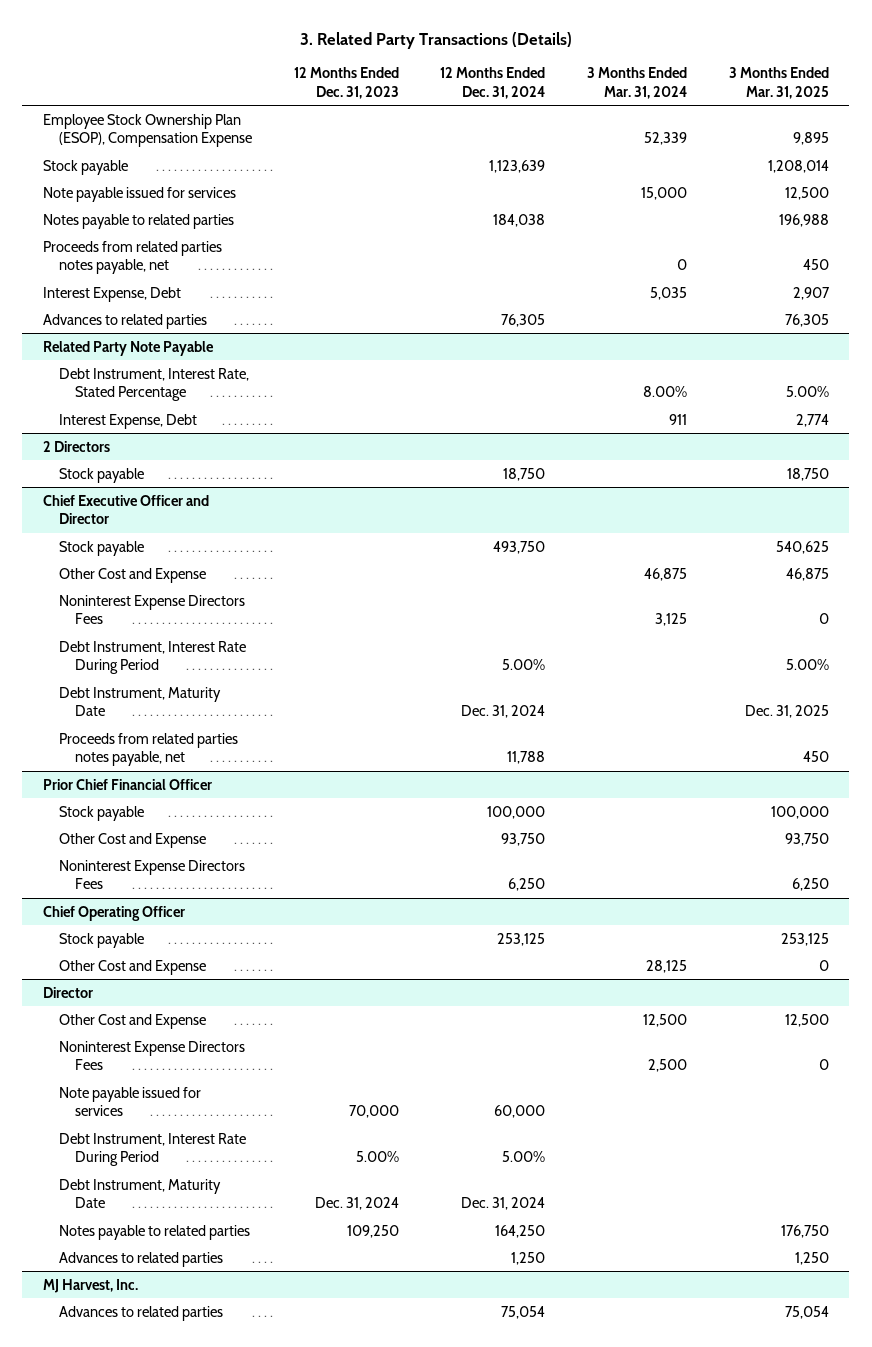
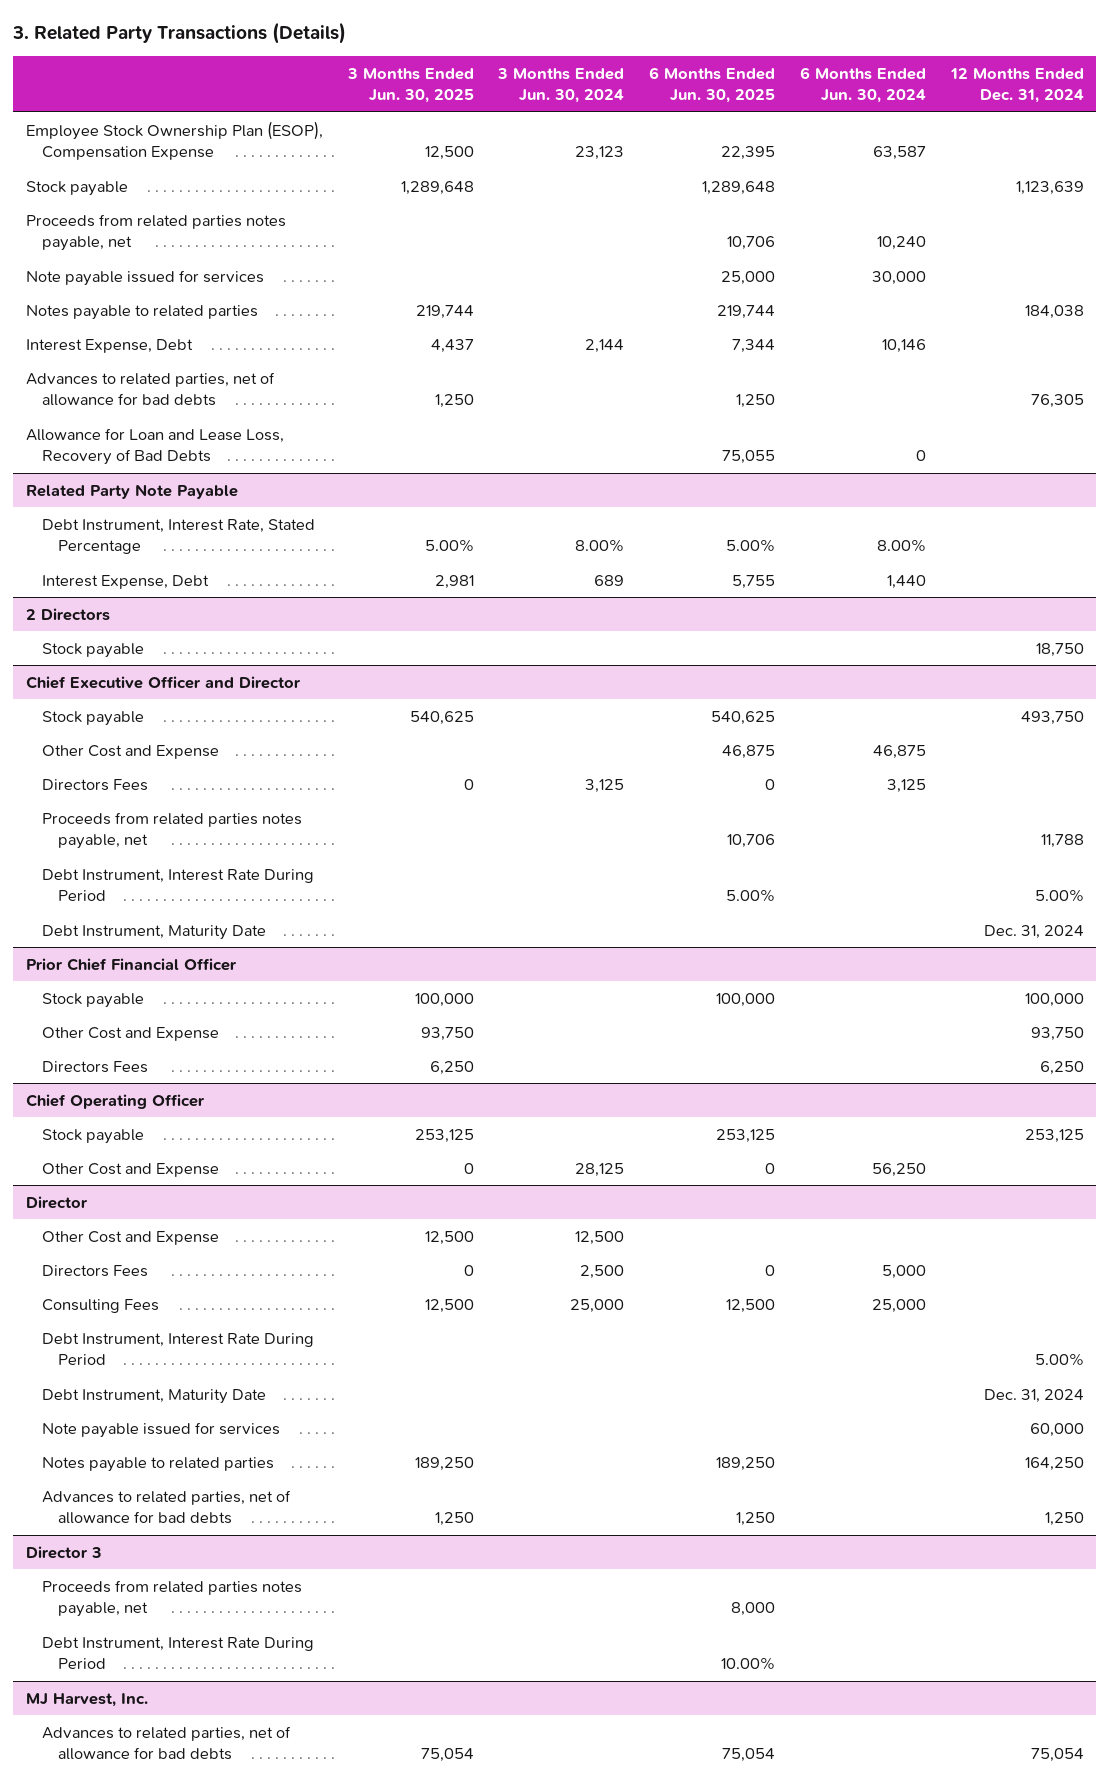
[293,67,399,99] 12 Months Ended Dec. 31, 2023 -> none
[586,67,687,99] 3 Months Ended Mar. 31, 2024 -> none
[728,67,829,99] 3 Months Ended Mar. 31, 2025 -> none
none -> [346,68,474,104] 3 Months Ended Jun. 30, 2025
none -> [497,68,625,104] 3 Months Ended Jun. 30, 2024
none -> [649,67,776,104] 6 Months Ended Jun. 30, 2025
none -> [800,67,927,104] 6 Months Ended Jun. 30, 2024
[43,240,223,275] Proceeds from related parties notes payable, net -> [25,213,286,252] Proceeds from related parties notes payable, net
[43,313,208,329] Advances to related parties -> [25,371,275,407] Advances to related parties, net of allowance for bad debts
none -> [25,427,284,466] Allowance for Loan and Lease Loss, Recovery of Bad Debts
[58,594,245,625] Noninterest Expense Directors Fees -> [41,778,148,791] Directors Fees
[58,732,238,767] Proceeds from related parties notes payable, net -> [41,811,302,850] Proceeds from related parties notes payable, net
[58,859,245,890] Noninterest Expense Directors Fees -> [41,1060,148,1073] Directors Fees
[58,1040,245,1071] Noninterest Expense Directors Fees -> [41,1264,148,1277] Directors Fees
none -> [41,1298,159,1313] Consulting Fees
[58,1086,201,1117] Note payable issued for services -> [41,1421,280,1438] Note payable issued for services
[58,1251,223,1267] Advances to related parties -> [41,1489,291,1525] Advances to related parties, net of allowance for bad debts
none -> [25,1545,102,1559] Director 3
none -> [41,1579,302,1618] Proceeds from related parties notes payable, net
none -> [41,1636,314,1670] Debt Instrument, Interest Rate During Period
[58,1305,223,1321] Advances to related parties -> [41,1725,291,1761] Advances to related parties, net of allowance for bad debts

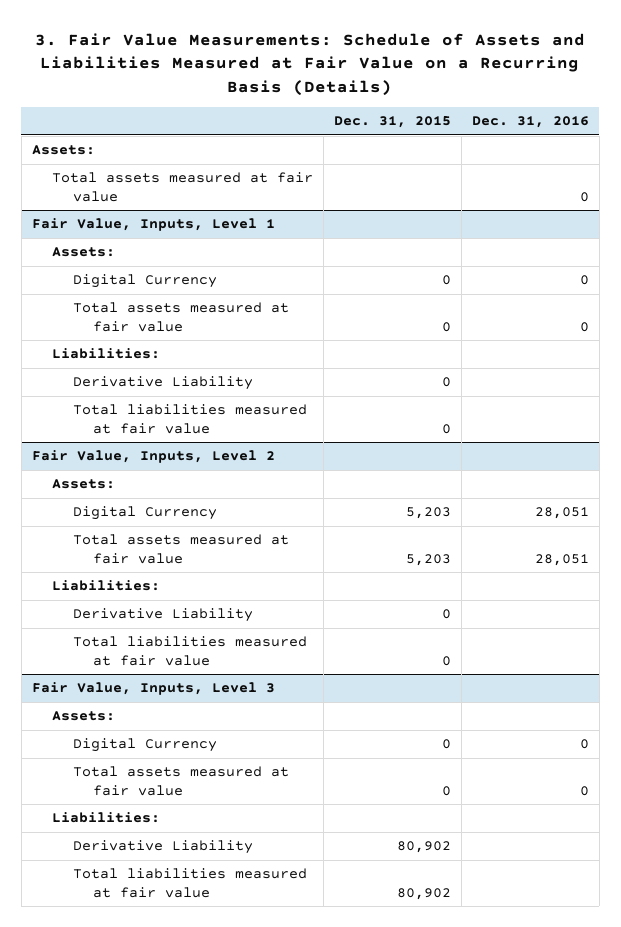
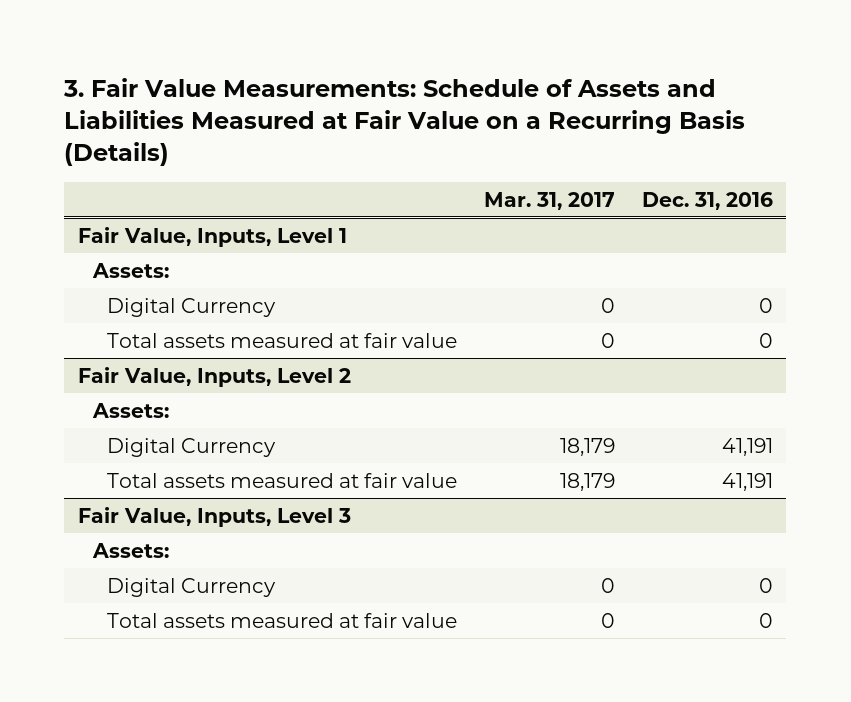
[334,116,452,129] Dec. 31, 2015 -> none
none -> [484,191,616,210] Mar. 31, 2017
[31,145,95,156] Assets: -> none
[52,172,314,202] Total assets measured at fair value -> none
[52,348,161,360] Liabilities: -> none
[72,376,253,391] Derivative Liability -> none
[72,404,307,434] Total liabilities measured at fair value -> none
[52,580,161,592] Liabilities: -> none
[72,608,253,623] Derivative Liability -> none
[72,636,307,666] Total liabilities measured at fair value -> none
[534,507,589,520] 28,051 -> [721,437,773,456] 41,191
[534,553,589,566] 28,051 -> [721,472,773,491] 41,191
[52,812,161,824] Liabilities: -> none
[72,840,253,855] Derivative Liability -> none
[72,868,307,898] Total liabilities measured at fair value -> none

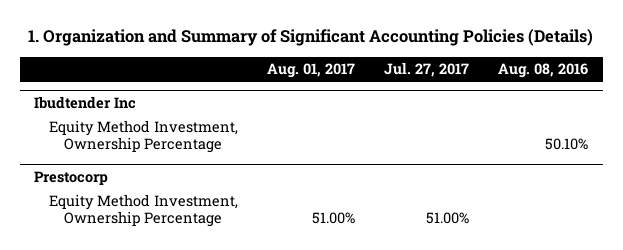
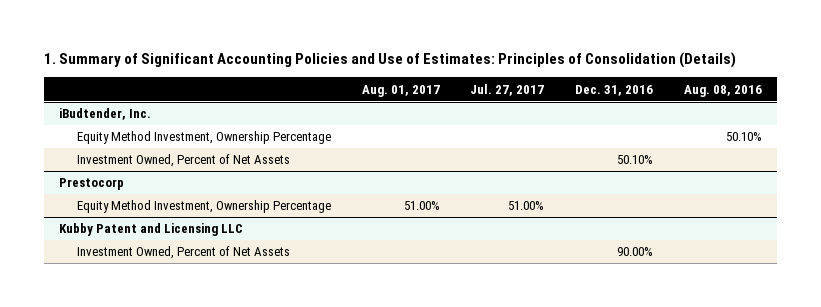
[28,29,594,47] 1. Organization and Summary of Significant Accounting Policies (Details) -> [43,52,736,69] 1. Summary of Significant Accounting Policies and Use of Estimates: Principles of Consolidation (Details)
none -> [575,84,654,96] Dec. 31, 2016
[34,95,137,109] Ibudtender Inc -> [59,108,152,121] iBudtender, Inc.
none -> [77,154,291,168] Investment Owned, Percent of Net Assets
none -> [59,223,244,237] Kubby Patent and Licensing LLC
none -> [77,246,291,260] Investment Owned, Percent of Net Assets

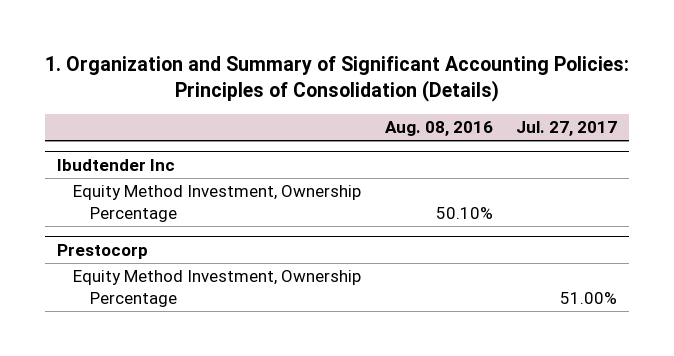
[43,52,736,69] 1. Summary of Significant Accounting Policies and Use of Estimates: Principles of Consolidation (Details) -> [45,56,630,103] 1. Organization and Summary of Significant Accounting Policies: Principles of Consolidation (Details)
[361,84,440,97] Aug. 01, 2017 -> none
[575,84,654,96] Dec. 31, 2016 -> none
[59,108,152,121] iBudtender, Inc. -> [56,158,175,171] Ibudtender Inc
[77,154,291,168] Investment Owned, Percent of Net Assets -> none
[59,223,244,237] Kubby Patent and Licensing LLC -> none
[77,246,291,260] Investment Owned, Percent of Net Assets -> none

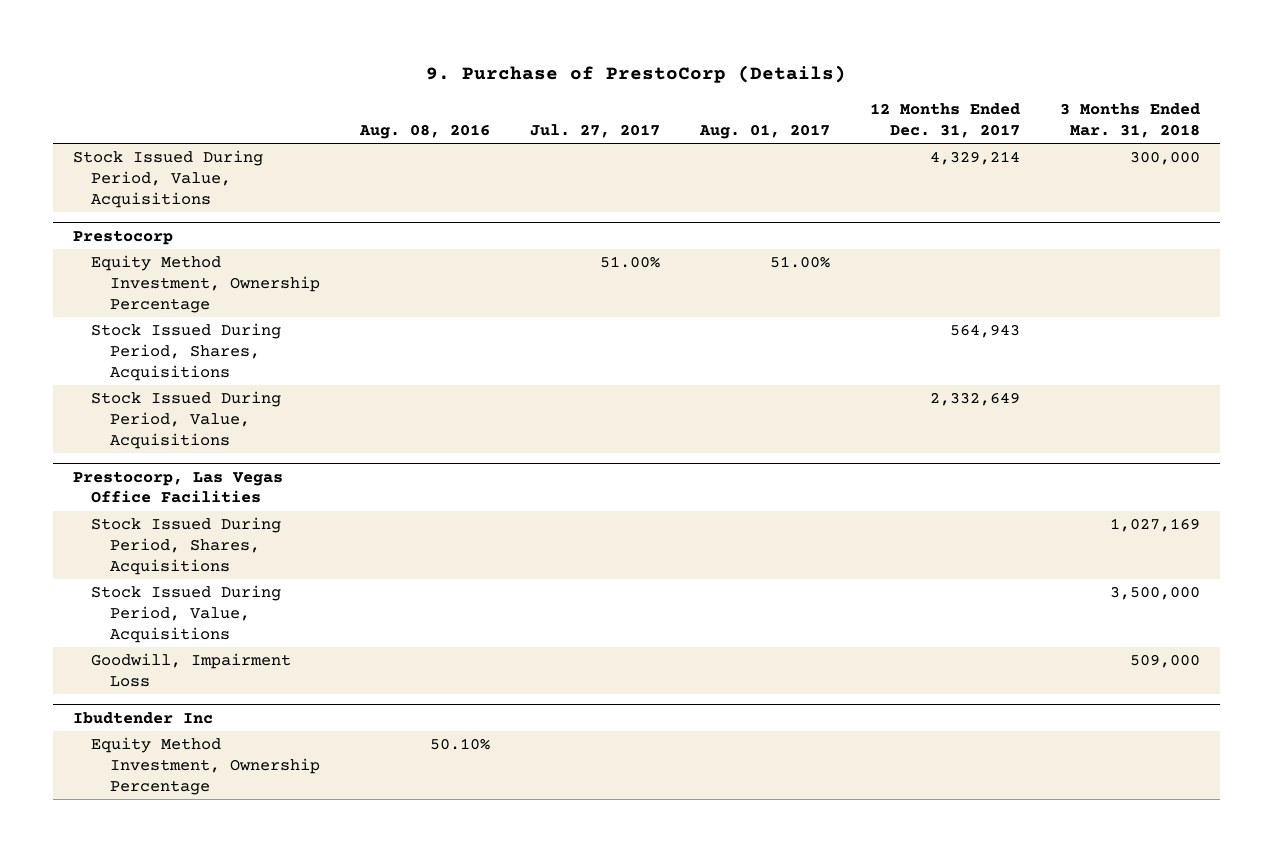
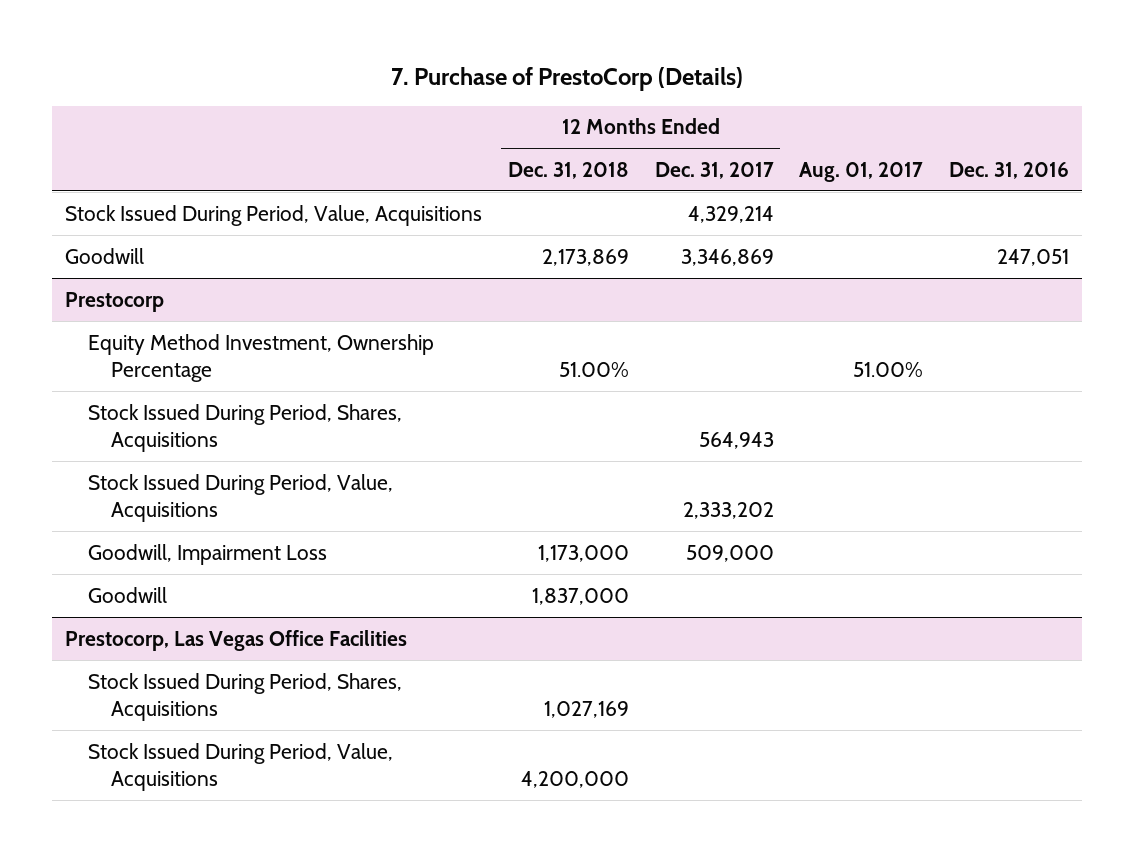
[426,64,847,83] 9. Purchase of PrestoCorp (Details) -> [391,66,744,91] 7. Purchase of PrestoCorp (Details)
[358,123,490,139] Aug. 08, 2016 -> none
[529,123,660,138] Jul. 27, 2017 -> none
[1059,103,1200,138] 3 Months Ended Mar. 31, 2018 -> none
none -> [507,161,629,179] Dec. 31, 2018
none -> [949,161,1070,179] Dec. 31, 2016
none -> [64,247,144,264] Goodwill
[929,392,1020,407] 2,332,649 -> [682,502,774,520] 2,333,202
none -> [88,543,328,565] Goodwill, Impairment Loss
none -> [88,586,168,603] Goodwill
[91,653,292,687] Goodwill, Impairment Loss -> none
[72,711,213,724] Ibudtender Inc -> none
[91,737,320,795] Equity Method Investment, Ownership Percentage -> none

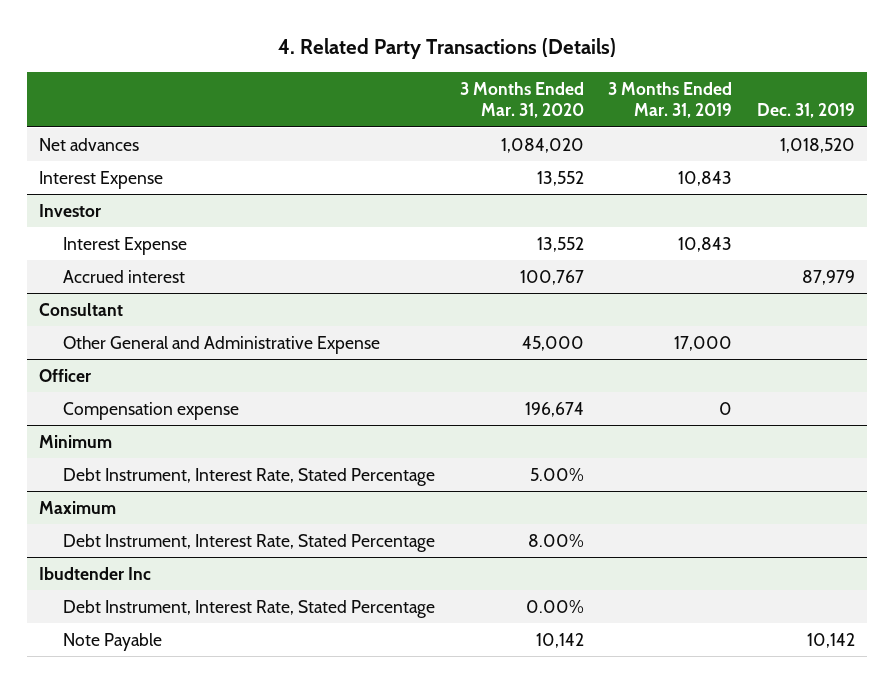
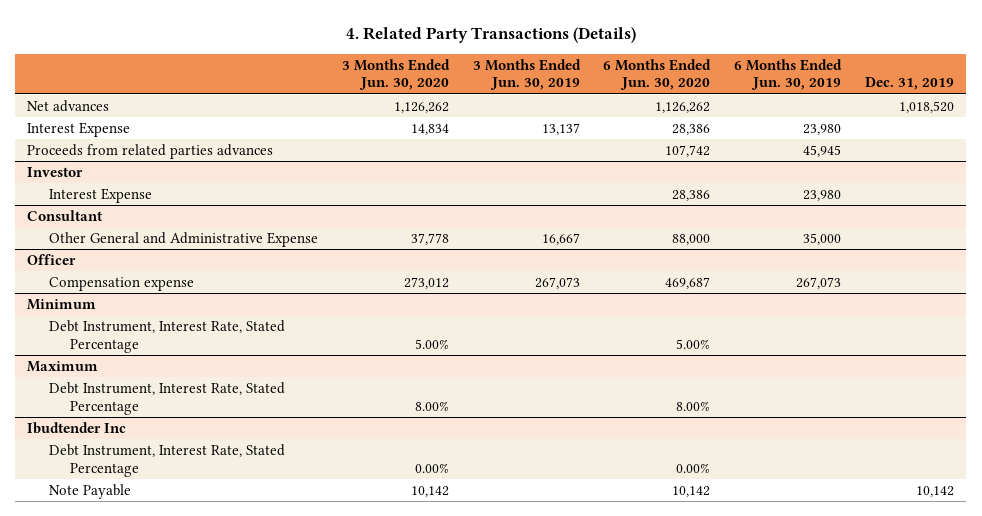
[459,81,584,119] 3 Months Ended Mar. 31, 2020 -> none
[608,81,733,119] 3 Months Ended Mar. 31, 2019 -> none
none -> [341,58,450,91] 3 Months Ended Jun. 30, 2020
none -> [472,58,581,91] 3 Months Ended Jun. 30, 2019
none -> [603,58,712,91] 6 Months Ended Jun. 30, 2020
none -> [734,58,843,91] 6 Months Ended Jun. 30, 2019
none -> [27,143,274,159] Proceeds from related parties advances
[63,269,186,283] Accrued interest -> none

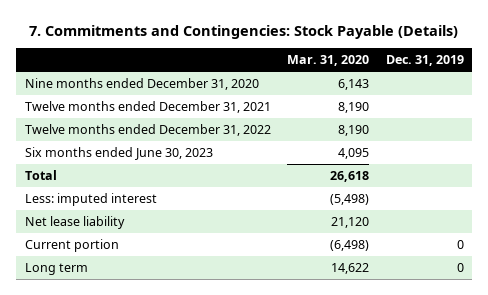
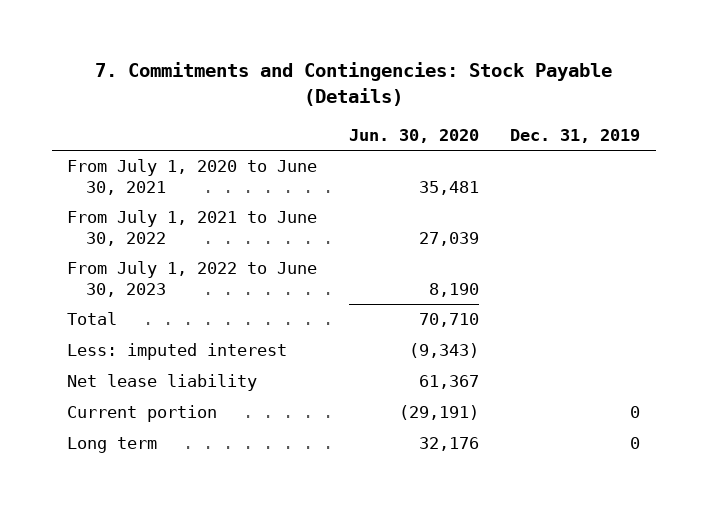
[287,55,370,67] Mar. 31, 2020 -> none
none -> [348,128,479,143] Jun. 30, 2020
[24,146,213,160] Six months ended June 30, 2023 -> none
[24,77,259,90] Nine months ended December 31, 2020 -> [67,159,318,196] From July 1, 2020 to June 30, 2021
[24,100,271,113] Twelve months ended December 31, 2021 -> [67,210,318,247] From July 1, 2021 to June 30, 2022
[24,123,271,136] Twelve months ended December 31, 2022 -> [67,261,318,298] From July 1, 2022 to June 30, 2023

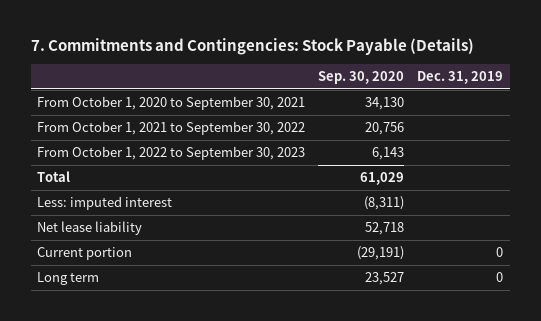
[348,128,479,143] Jun. 30, 2020 -> none
none -> [318,70,405,84] Sep. 30, 2020
[67,159,318,196] From July 1, 2020 to June 30, 2021 -> [37,96,306,111] From October 1, 2020 to September 30, 2021
[67,210,318,247] From July 1, 2021 to June 30, 2022 -> [37,121,306,136] From October 1, 2021 to September 30, 2022
[67,261,318,298] From July 1, 2022 to June 30, 2023 -> [37,146,306,161] From October 1, 2022 to September 30, 2023

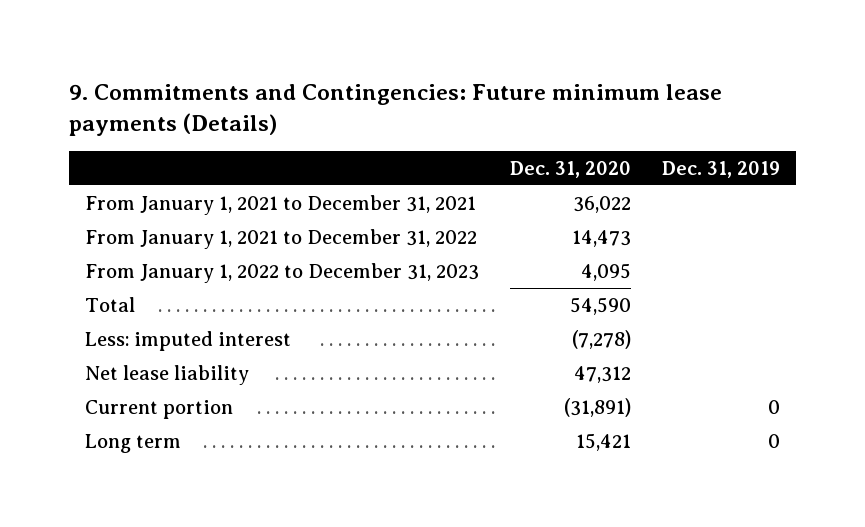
[30,37,474,55] 7. Commitments and Contingencies: Stock Payable (Details) -> [69,83,723,136] 9. Commitments and Contingencies: Future minimum lease payments (Details)
[318,70,405,84] Sep. 30, 2020 -> none
none -> [510,160,632,178] Dec. 31, 2020
[37,96,306,111] From October 1, 2020 to September 30, 2021 -> [84,194,476,215] From January 1, 2021 to December 31, 2021
[37,121,306,136] From October 1, 2021 to September 30, 2022 -> [84,228,477,249] From January 1, 2021 to December 31, 2022
[37,146,306,161] From October 1, 2022 to September 30, 2023 -> [84,262,479,283] From January 1, 2022 to December 31, 2023

